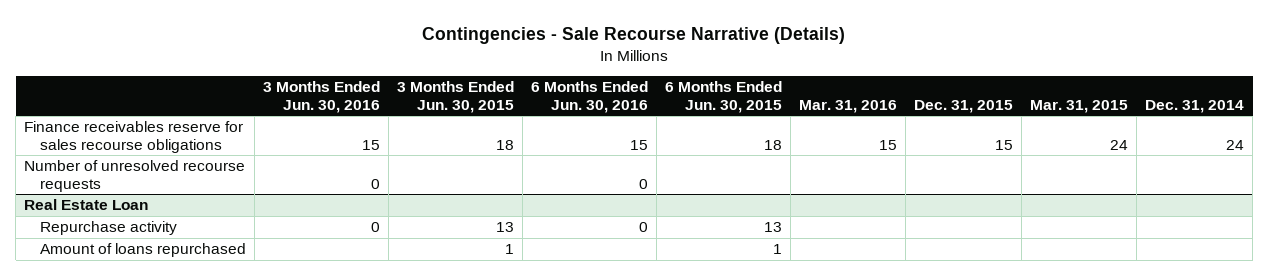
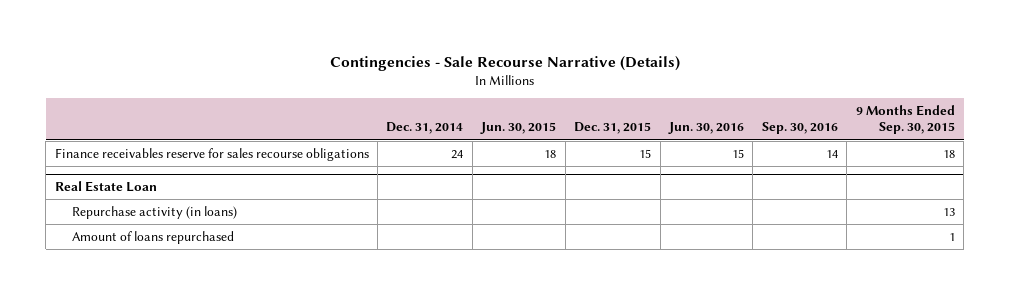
[263,80,381,113] 3 Months Ended Jun. 30, 2016 -> none
[397,80,515,113] 3 Months Ended Jun. 30, 2015 -> none
[531,80,649,113] 6 Months Ended Jun. 30, 2016 -> none
[665,80,783,113] 6 Months Ended Jun. 30, 2015 -> none
[799,99,898,113] Mar. 31, 2016 -> none
[1030,99,1129,113] Mar. 31, 2015 -> none
none -> [480,122,557,135] Jun. 30, 2015
none -> [668,122,745,135] Jun. 30, 2016
none -> [761,122,838,135] Sep. 30, 2016
none -> [855,105,955,135] 9 Months Ended Sep. 30, 2015
[24,160,246,192] Number of unresolved recourse requests -> none
[40,221,178,236] Repurchase activity -> [72,205,238,219] Repurchase activity (in loans)

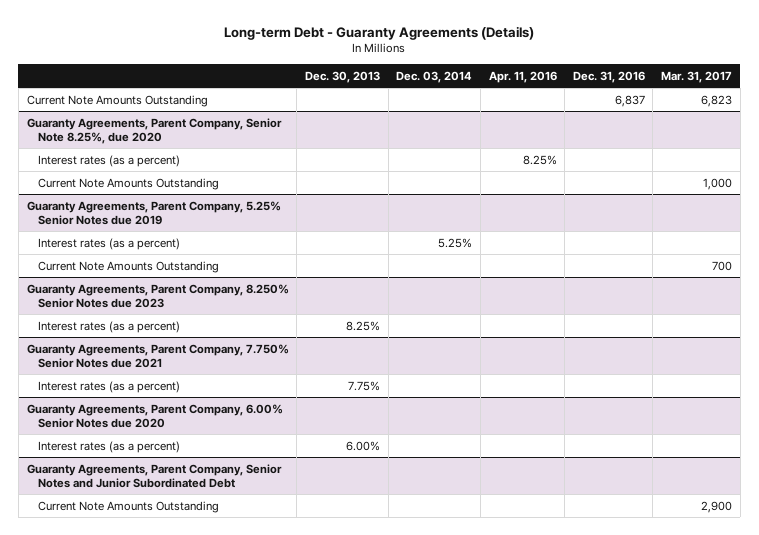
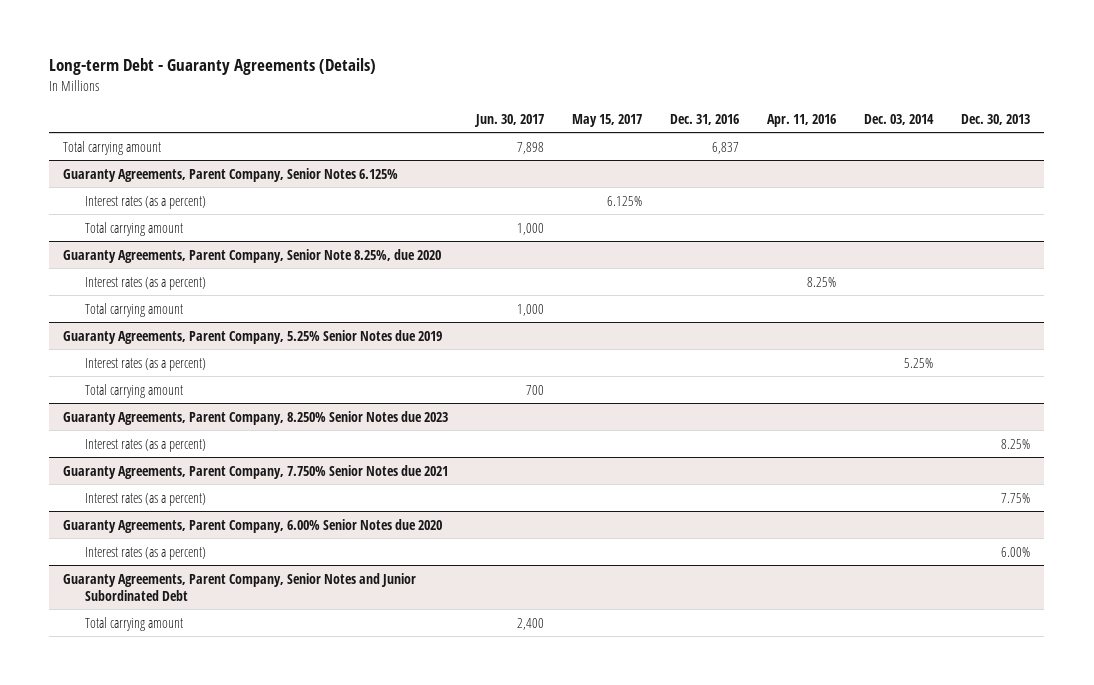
[661,70,733,83] Mar. 31, 2017 -> none
none -> [474,113,545,127] Jun. 30, 2017
none -> [572,113,643,127] May 15, 2017
[26,94,208,107] Current Note Amounts Outstanding -> [63,140,162,155] Total carrying amount
none -> [63,167,399,182] Guaranty Agreements, Parent Company, Senior Notes 6.125%
none -> [84,195,206,209] Interest rates (as a percent)
none -> [84,221,183,236] Total carrying amount
[37,177,219,190] Current Note Amounts Outstanding -> [84,302,183,317] Total carrying amount
[37,260,219,273] Current Note Amounts Outstanding -> [84,383,183,398] Total carrying amount
[37,500,219,513] Current Note Amounts Outstanding -> [84,616,183,631] Total carrying amount

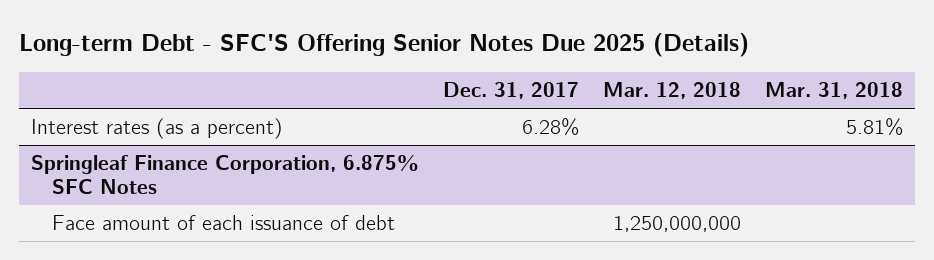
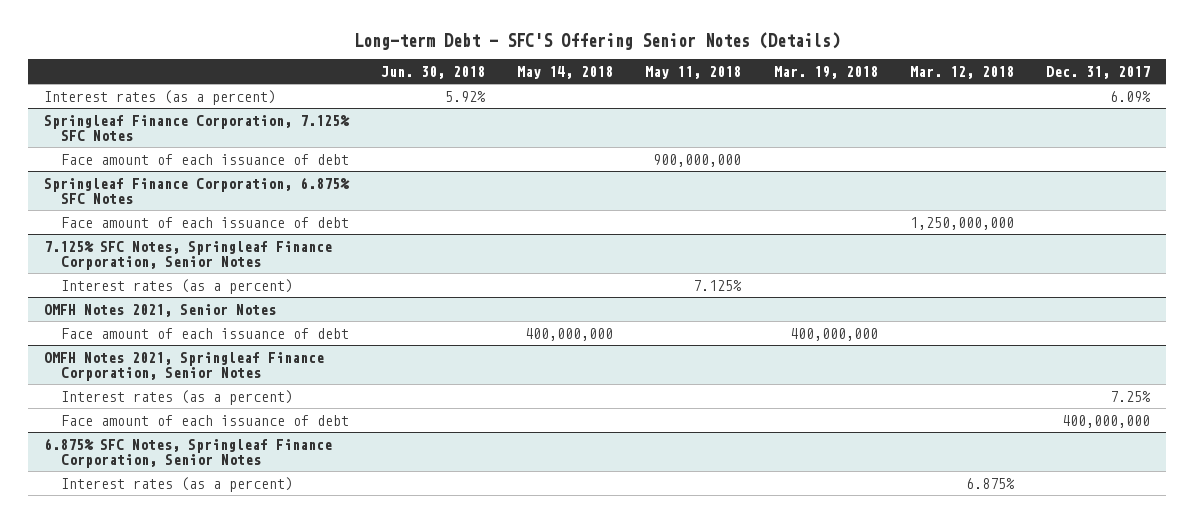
[19,33,750,58] Long-term Debt - SFC'S Offering Senior Notes Due 2025 (Details) -> [354,32,841,51] Long-term Debt - SFC'S Offering Senior Notes (Details)
[764,82,903,100] Mar. 31, 2018 -> none
none -> [380,65,485,79] Jun. 30, 2018
none -> [517,65,614,79] May 14, 2018
none -> [645,65,742,79] May 11, 2018
none -> [773,65,878,79] Mar. 19, 2018
[521,118,579,137] 6.28% -> [1110,90,1152,102] 6.09%
none -> [44,114,351,141] Springleaf Finance Corporation, 7.125% SFC Notes
none -> [60,153,349,165] Face amount of each issuance of debt
none -> [44,240,333,270] 7.125% SFC Notes, Springleaf Finance Corporation, Senior Notes
none -> [60,278,293,294] Interest rates (as a percent)
none -> [44,303,277,317] OMFH Notes 2021, Senior Notes
none -> [60,327,349,339] Face amount of each issuance of debt
none -> [44,351,325,381] OMFH Notes 2021, Springleaf Finance Corporation, Senior Notes
none -> [60,389,293,405] Interest rates (as a percent)
none -> [60,414,349,426] Face amount of each issuance of debt
none -> [44,437,333,468] 6.875% SFC Notes, Springleaf Finance Corporation, Senior Notes
none -> [60,476,293,492] Interest rates (as a percent)

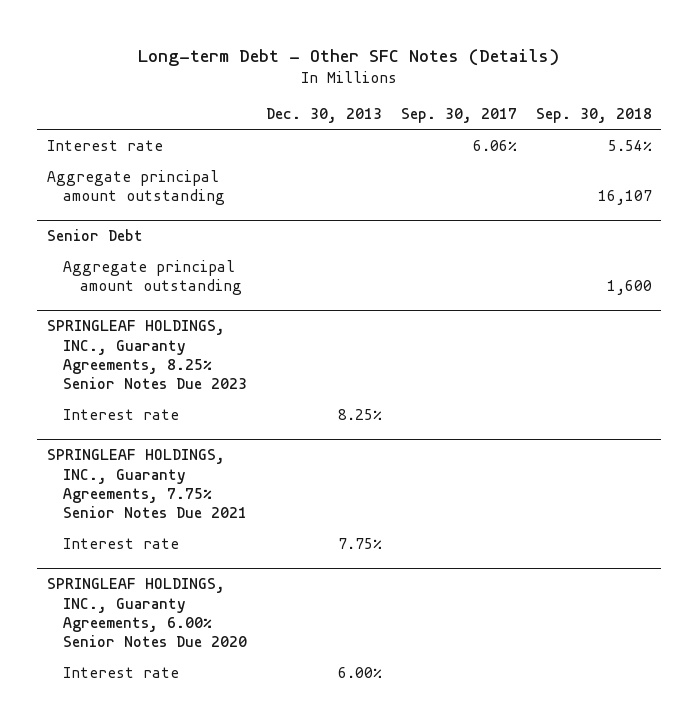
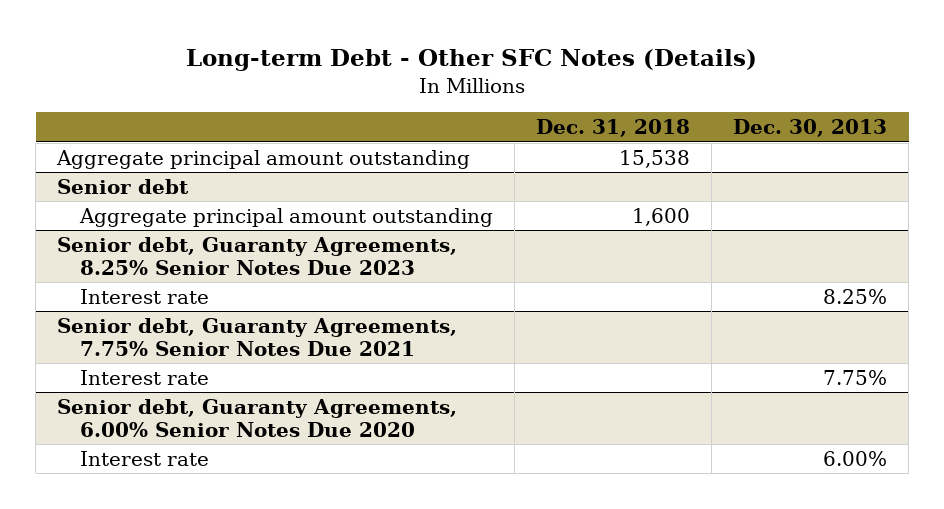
[400,108,517,124] Sep. 30, 2017 -> none
[535,108,652,124] Sep. 30, 2018 -> none
none -> [536,119,691,138] Dec. 31, 2018
[46,139,163,151] Interest rate -> none
[46,229,143,242] Senior Debt -> [57,178,190,194] Senior debt
[46,320,248,389] SPRINGLEAF HOLDINGS, INC., Guaranty Agreements, 8.25% Senior Notes Due 2023 -> [57,236,458,275] Senior debt, Guaranty Agreements, 8.25% Senior Notes Due 2023
[46,449,248,518] SPRINGLEAF HOLDINGS, INC., Guaranty Agreements, 7.75% Senior Notes Due 2021 -> [57,317,458,356] Senior debt, Guaranty Agreements, 7.75% Senior Notes Due 2021
[46,578,248,647] SPRINGLEAF HOLDINGS, INC., Guaranty Agreements, 6.00% Senior Notes Due 2020 -> [57,398,458,437] Senior debt, Guaranty Agreements, 6.00% Senior Notes Due 2020

